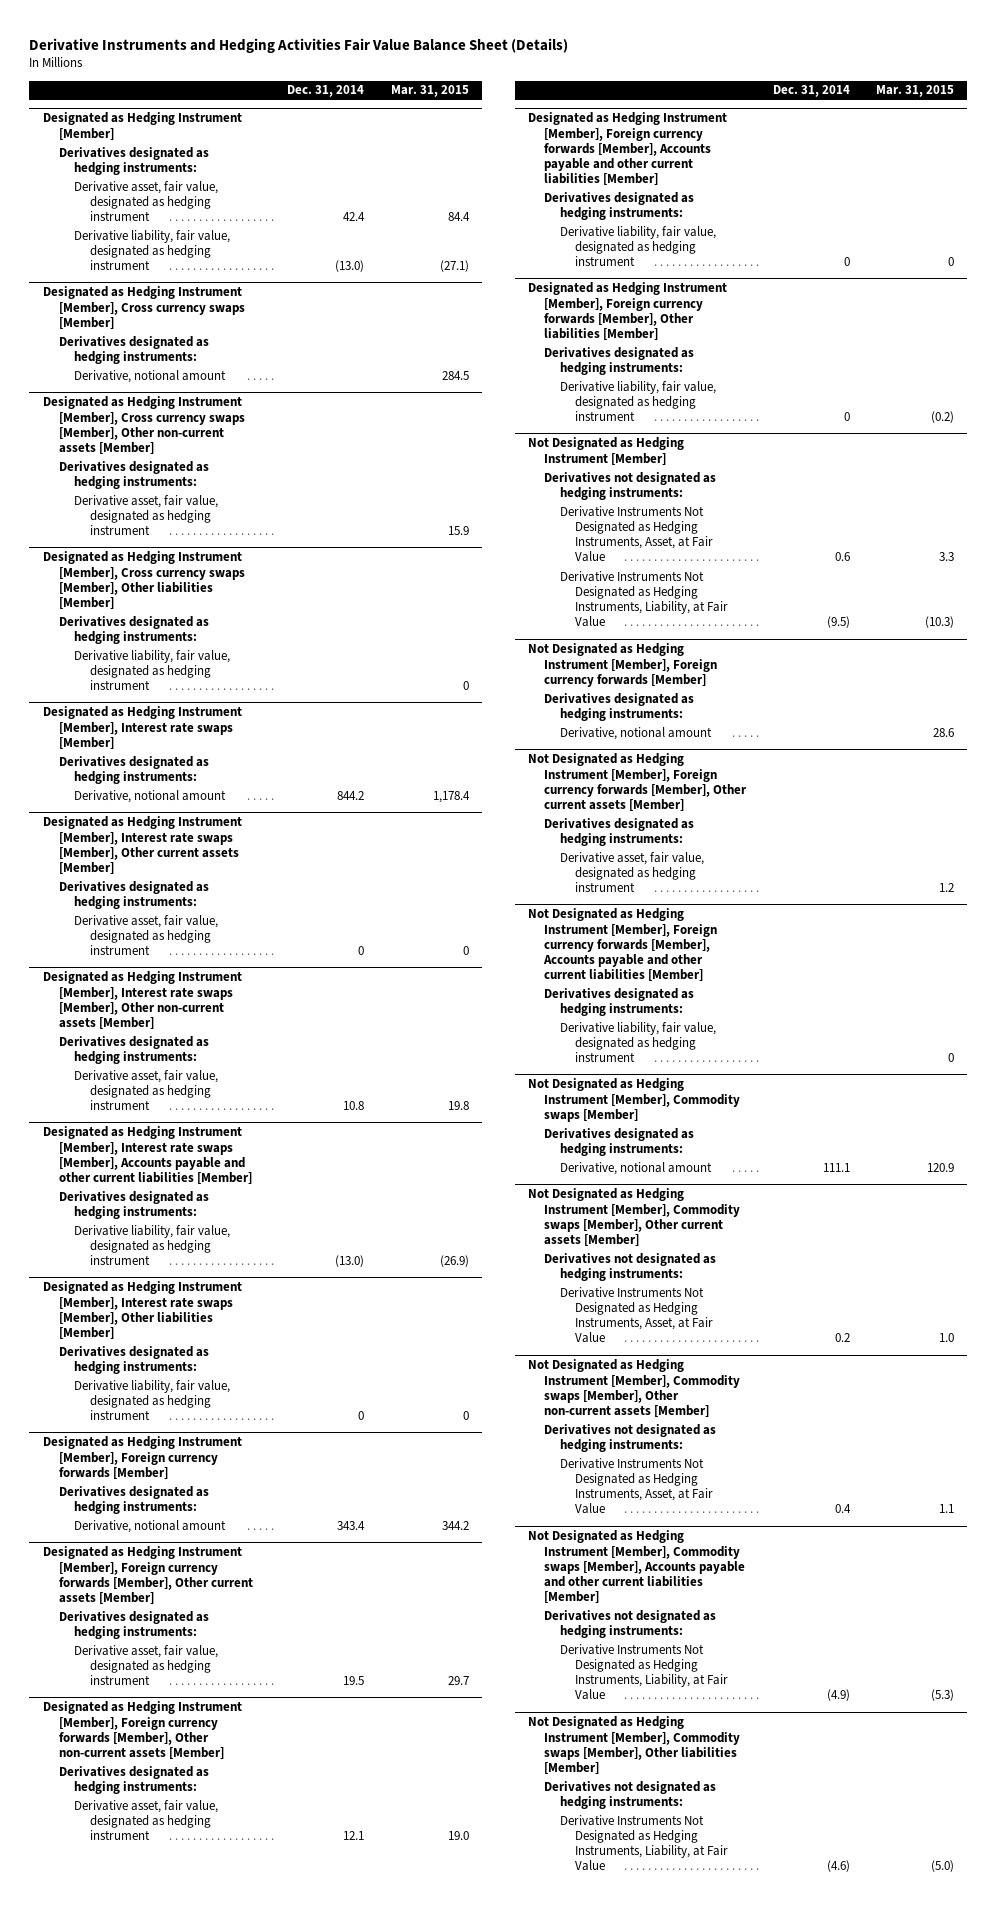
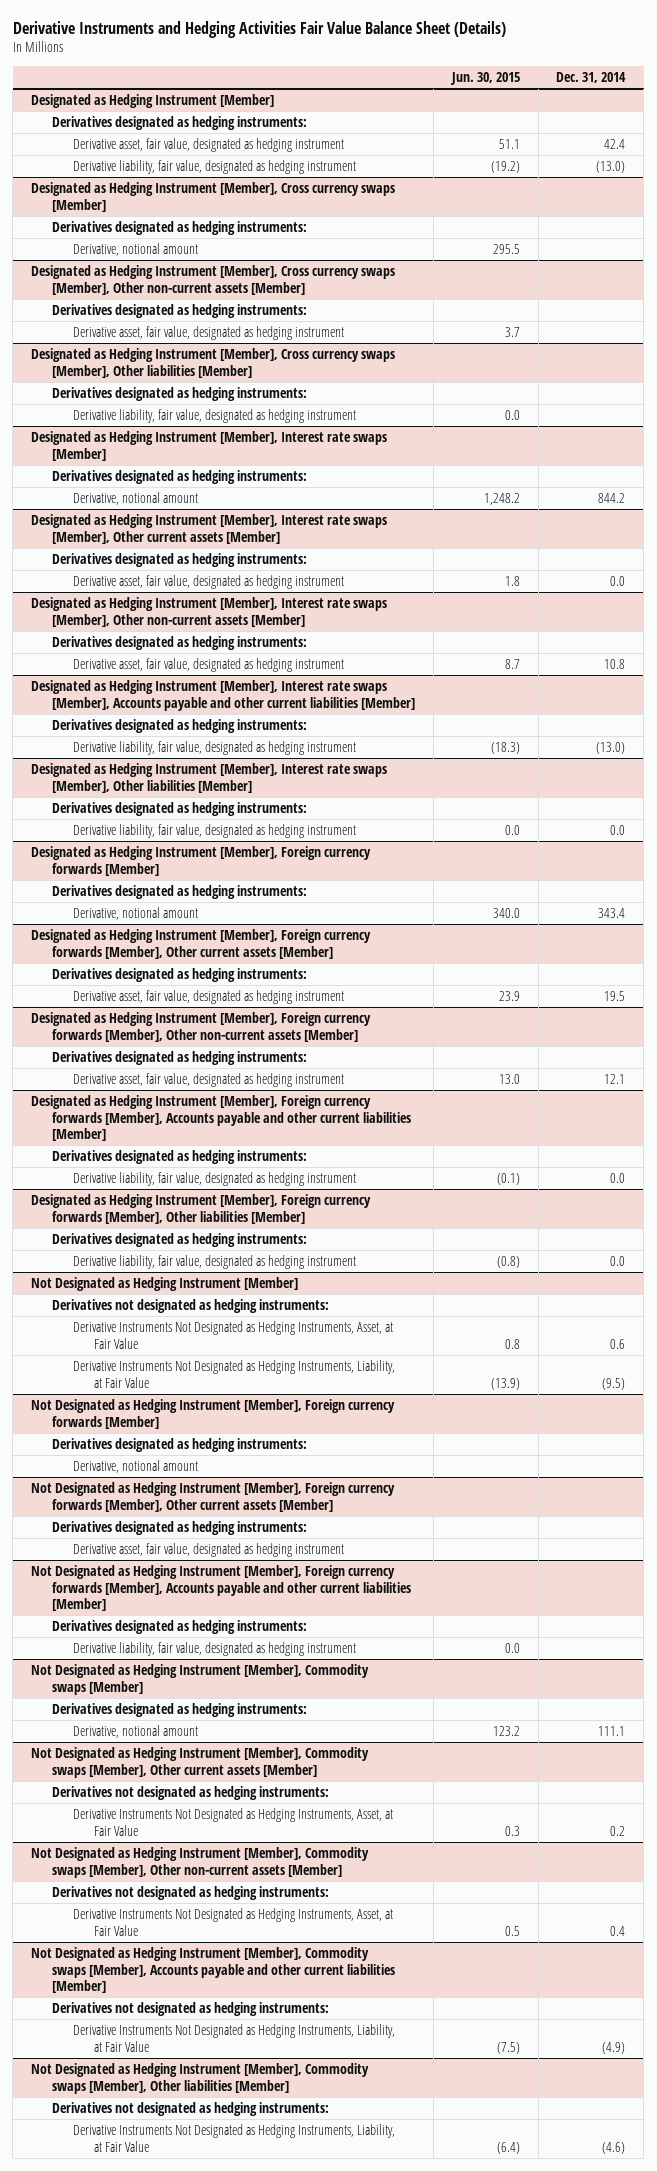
[390,85,469,98] Mar. 31, 2015 -> none
none -> [449,72,520,86] Jun. 30, 2015
[358,946,365,956] 0 -> [610,576,626,587] 0.0
[358,1411,365,1421] 0 -> [610,825,626,836] 0.0
[843,257,850,267] 0 -> [610,1173,626,1184] 0.0
[843,412,850,422] 0 -> [610,1256,626,1267] 0.0

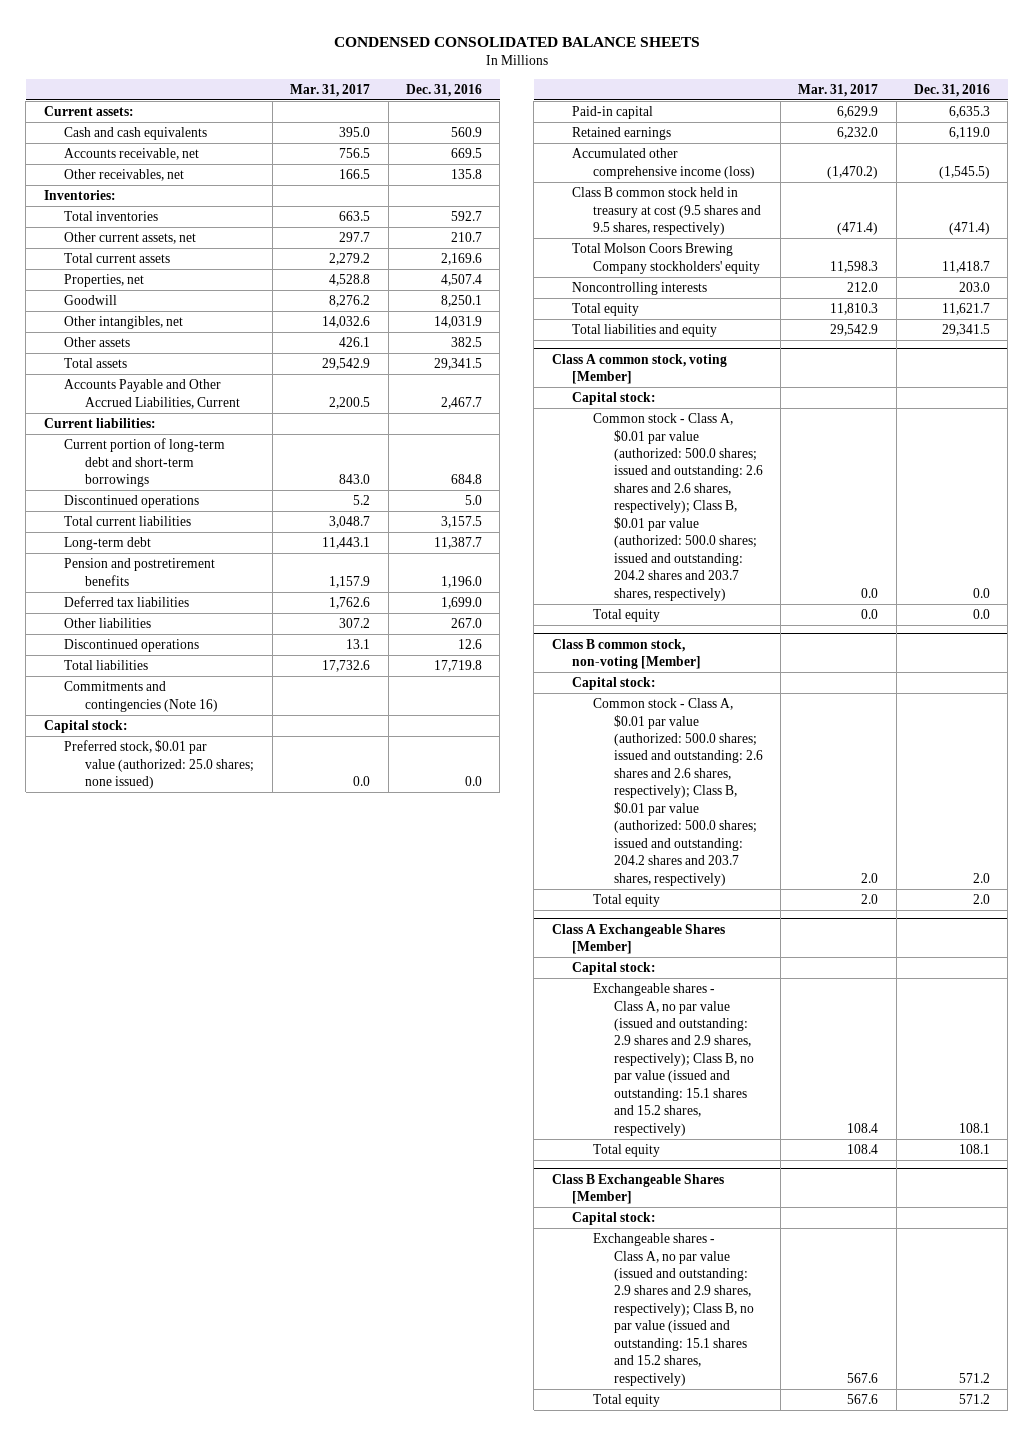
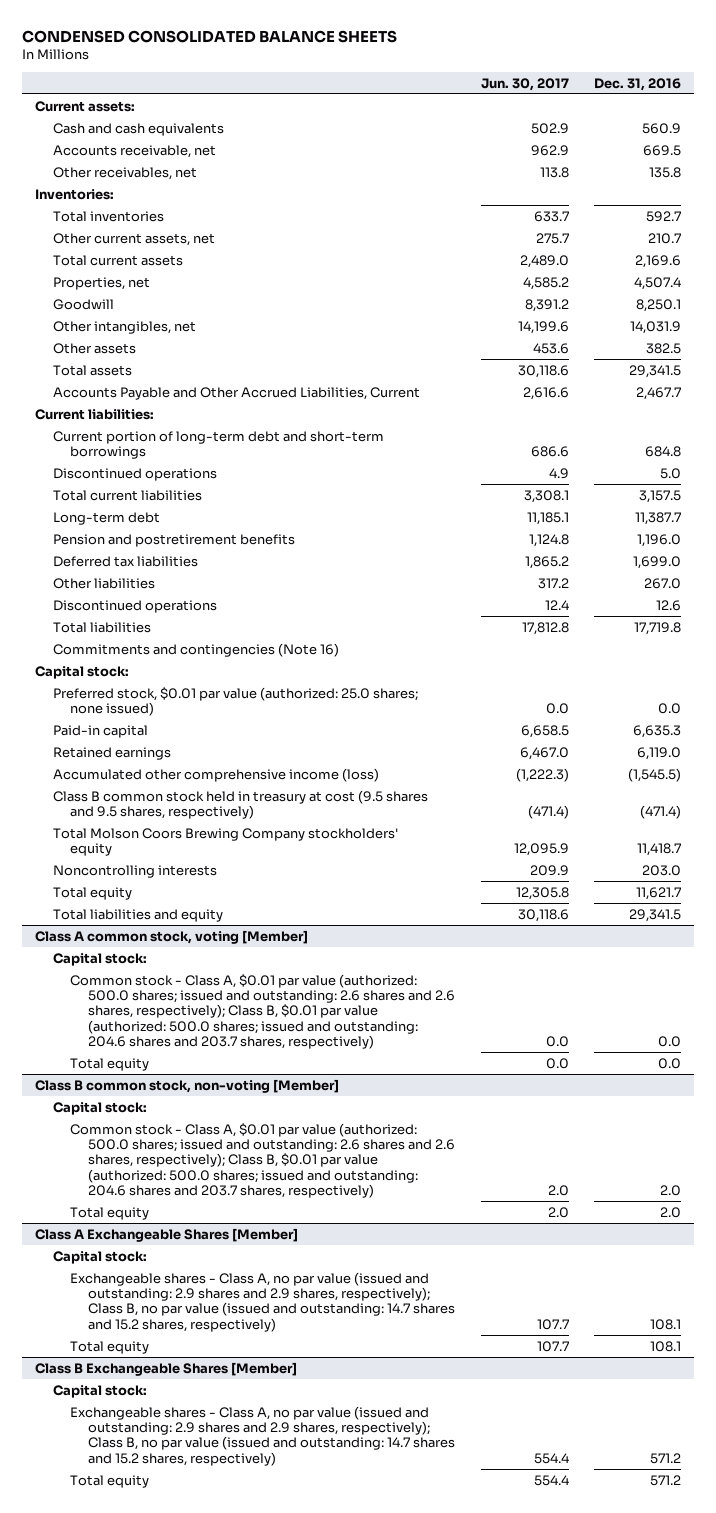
[290,83,371,97] Mar. 31, 2017 -> none
none -> [480,77,569,91] Jun. 30, 2017
[593,413,763,601] Common stock - Class A, $0.01 par value (authorized: 500.0 shares; issued and outstanding: 2.6 shares and 2.6 shares, respectively); Class B, $0.01 par value (authorized: 500.0 shares; issued and outstanding: 204.2 shares and 203.7 shares, respectively) -> [70,973,455,1049] Common stock - Class A, $0.01 par value (authorized: 500.0 shares; issued and outstanding: 2.6 shares and 2.6 shares, respectively); Class B, $0.01 par value (authorized: 500.0 shares; issued and outstanding: 204.6 shares and 203.7 shares, respectively)
[593,698,763,886] Common stock - Class A, $0.01 par value (authorized: 500.0 shares; issued and outstanding: 2.6 shares and 2.6 shares, respectively); Class B, $0.01 par value (authorized: 500.0 shares; issued and outstanding: 204.2 shares and 203.7 shares, respectively) -> [70,1122,455,1198] Common stock - Class A, $0.01 par value (authorized: 500.0 shares; issued and outstanding: 2.6 shares and 2.6 shares, respectively); Class B, $0.01 par value (authorized: 500.0 shares; issued and outstanding: 204.6 shares and 203.7 shares, respectively)
[593,983,754,1136] Exchangeable shares - Class A, no par value (issued and outstanding: 2.9 shares and 2.9 shares, respectively); Class B, no par value (issued and outstanding: 15.1 shares and 15.2 shares, respectively) -> [70,1271,455,1332] Exchangeable shares - Class A, no par value (issued and outstanding: 2.9 shares and 2.9 shares, respectively); Class B, no par value (issued and outstanding: 14.7 shares and 15.2 shares, respectively)
[593,1233,754,1386] Exchangeable shares - Class A, no par value (issued and outstanding: 2.9 shares and 2.9 shares, respectively); Class B, no par value (issued and outstanding: 15.1 shares and 15.2 shares, respectively) -> [70,1405,455,1466] Exchangeable shares - Class A, no par value (issued and outstanding: 2.9 shares and 2.9 shares, respectively); Class B, no par value (issued and outstanding: 14.7 shares and 15.2 shares, respectively)

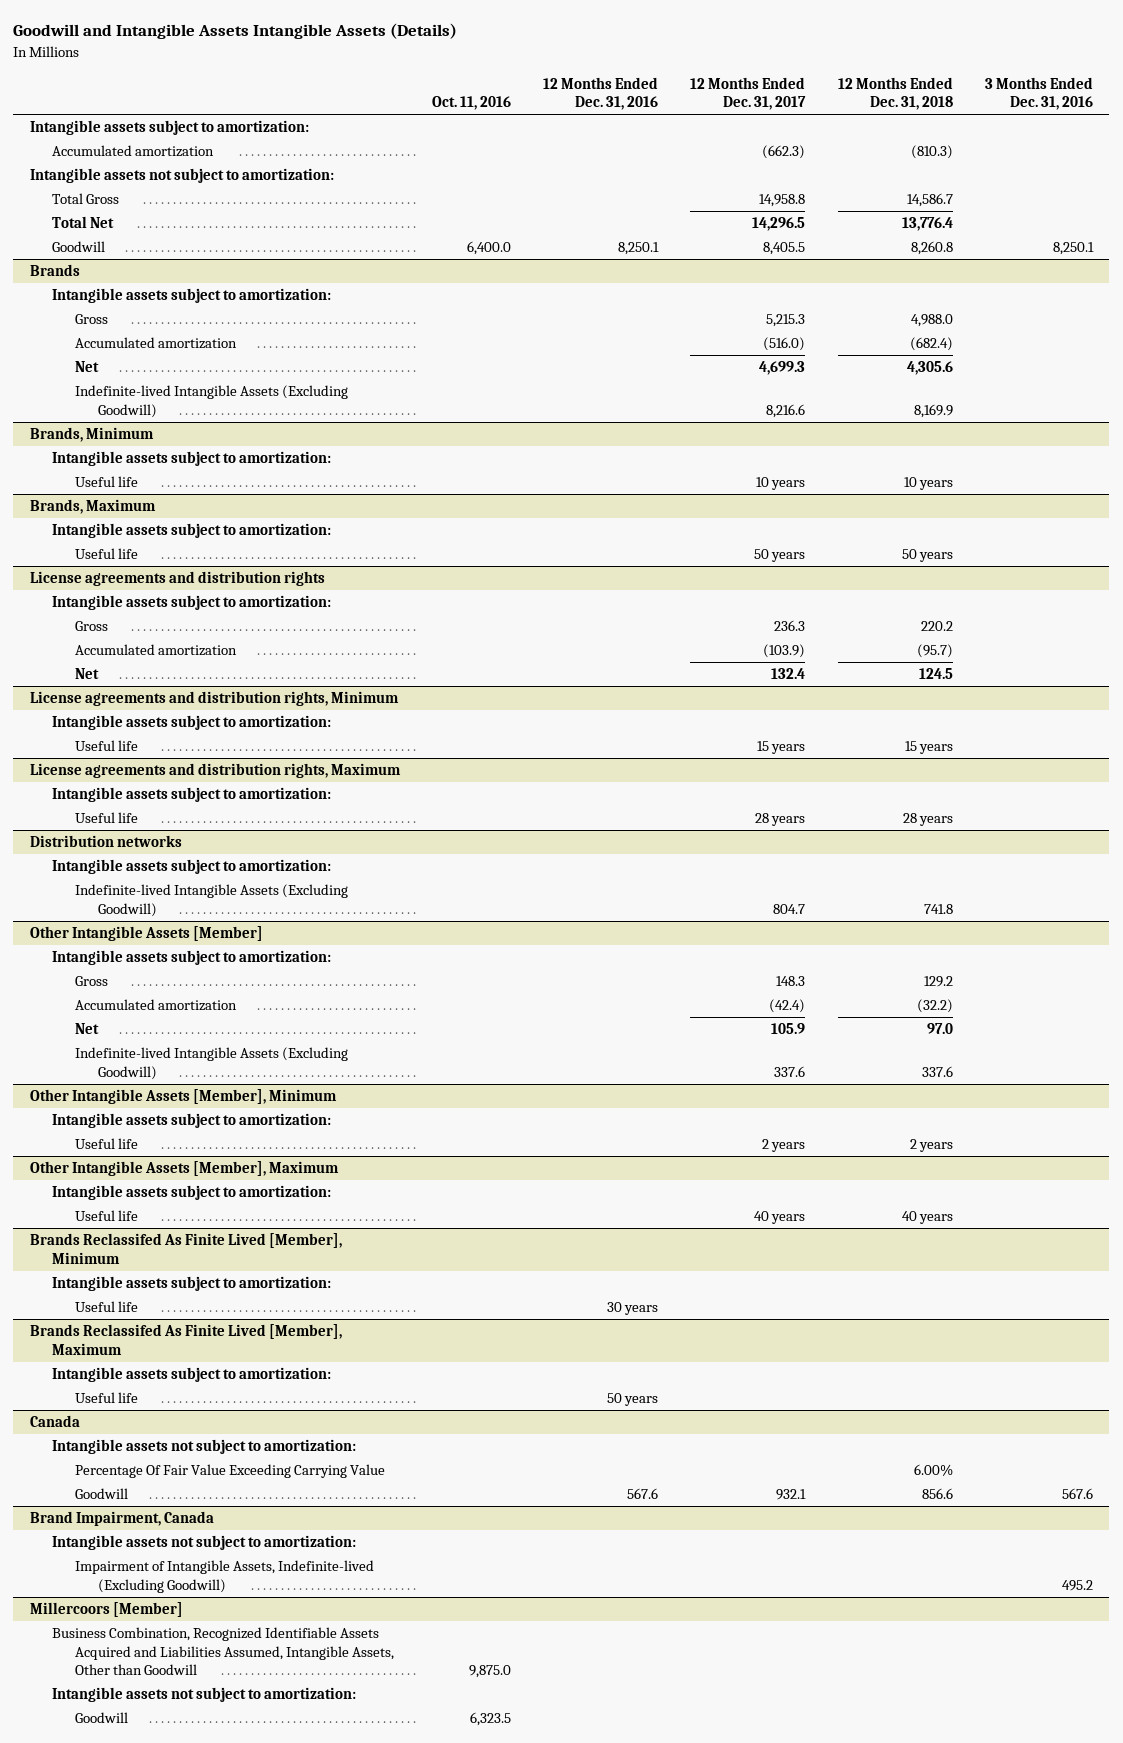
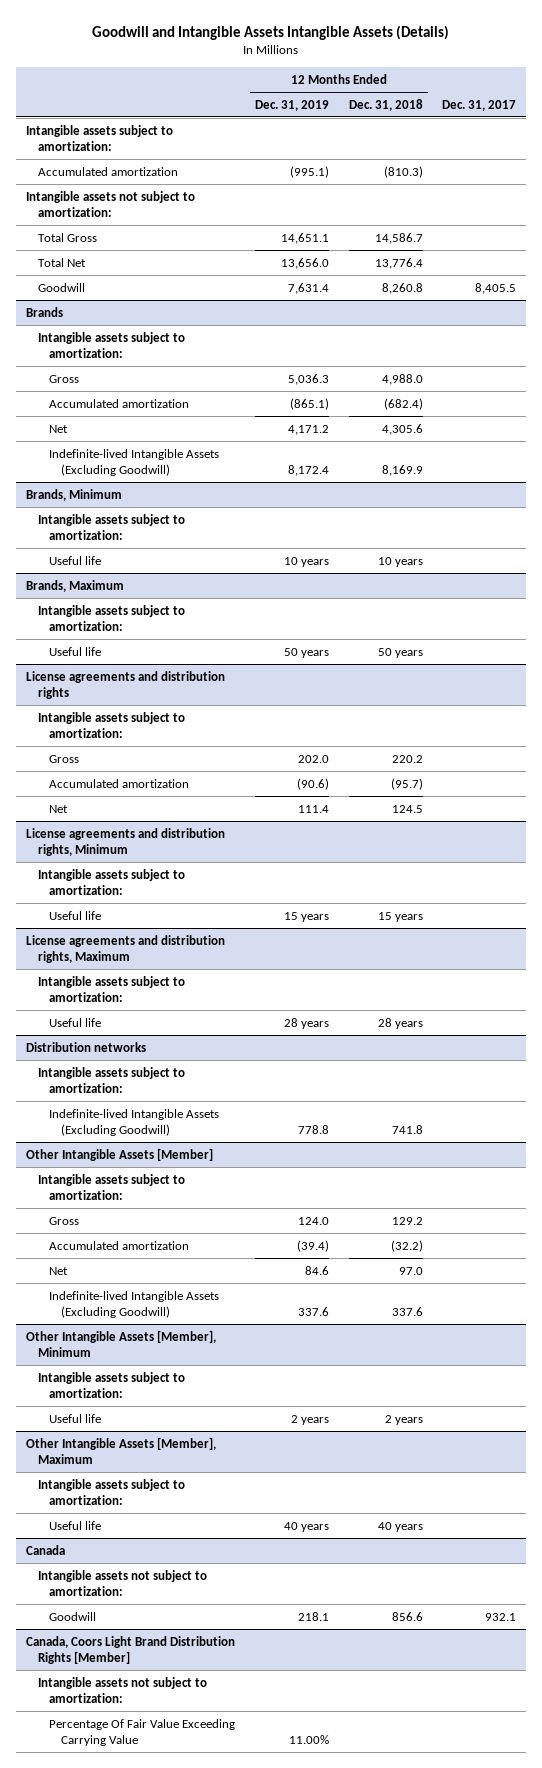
[431,96,511,111] Oct. 11, 2016 -> none
[543,76,659,111] 12 Months Ended Dec. 31, 2016 -> none
[690,76,807,111] 12 Months Ended Dec. 31, 2017 -> none
[985,76,1094,111] 3 Months Ended Dec. 31, 2016 -> none
none -> [254,99,329,111] Dec. 31, 2019
none -> [442,99,517,111] Dec. 31, 2017
[29,1233,342,1264] Brands Reclassifed As Finite Lived [Member], Minimum -> none
[52,1276,332,1292] Intangible assets subject to amortization: -> none
[74,1301,138,1313] Useful life -> none
[29,1324,342,1355] Brands Reclassifed As Finite Lived [Member], Maximum -> none
[52,1367,332,1383] Intangible assets subject to amortization: -> none
[74,1392,138,1404] Useful life -> none
[74,1464,385,1479] Percentage Of Fair Value Exceeding Carrying Value -> none
[29,1511,214,1527] Brand Impairment, Canada -> none
[52,1535,357,1551] Intangible assets not subject to amortization: -> none
[74,1560,374,1593] Impairment of Intangible Assets, Indefinite-lived (Excluding Goodwill) -> none
[29,1602,183,1618] Millercoors [Member] -> none
[52,1627,394,1676] Business Combination, Recognized Identifiable Assets Acquired and Liabilities Assumed, Intangible Assets, Other than Goodwill -> none
none -> [25,1635,235,1665] Canada, Coors Light Brand Distribution Rights [Member]
[74,1712,128,1724] Goodwill -> none
none -> [49,1718,236,1747] Percentage Of Fair Value Exceeding Carrying Value

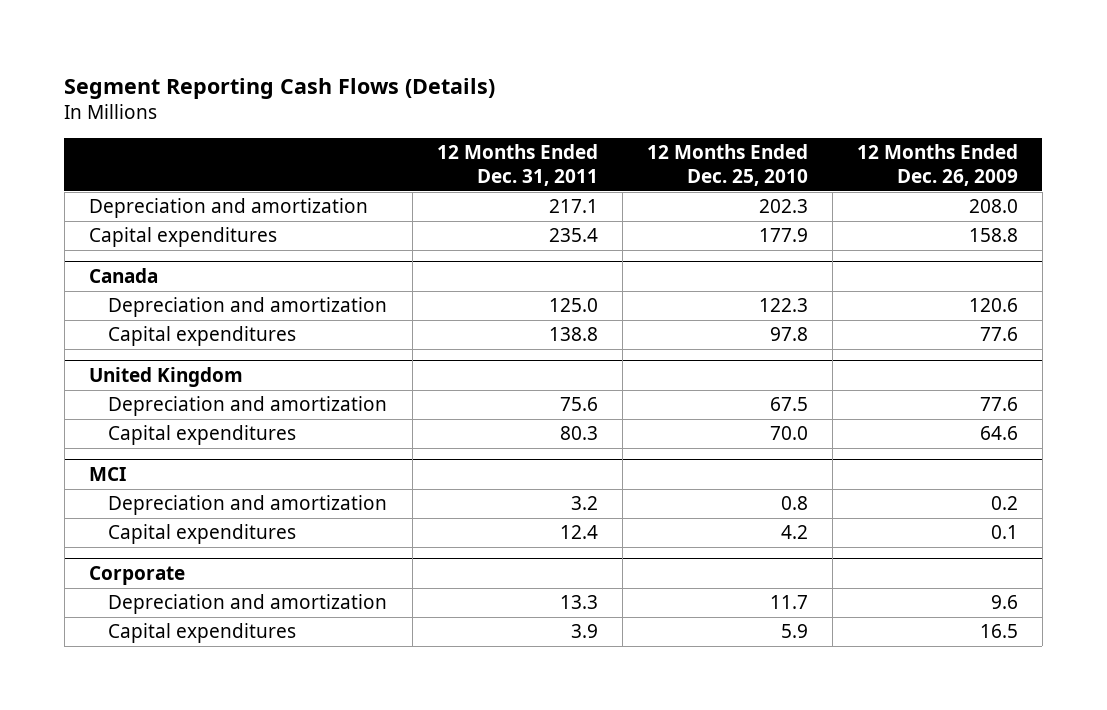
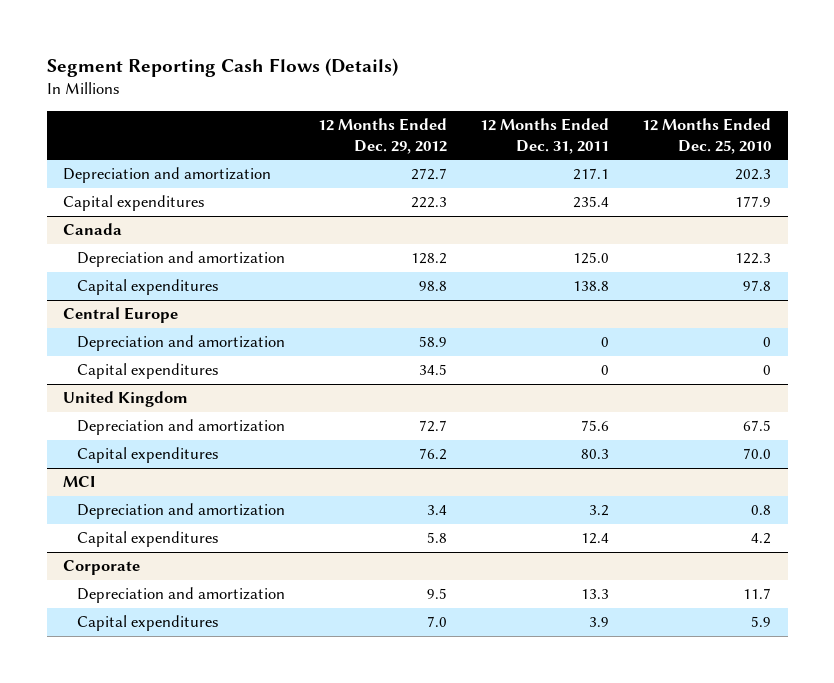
[856,144,1018,186] 12 Months Ended Dec. 26, 2009 -> none
none -> [318,117,448,154] 12 Months Ended Dec. 29, 2012
none -> [63,307,179,324] Central Europe
none -> [76,335,285,352] Depreciation and amortization
none -> [76,363,219,380] Capital expenditures

